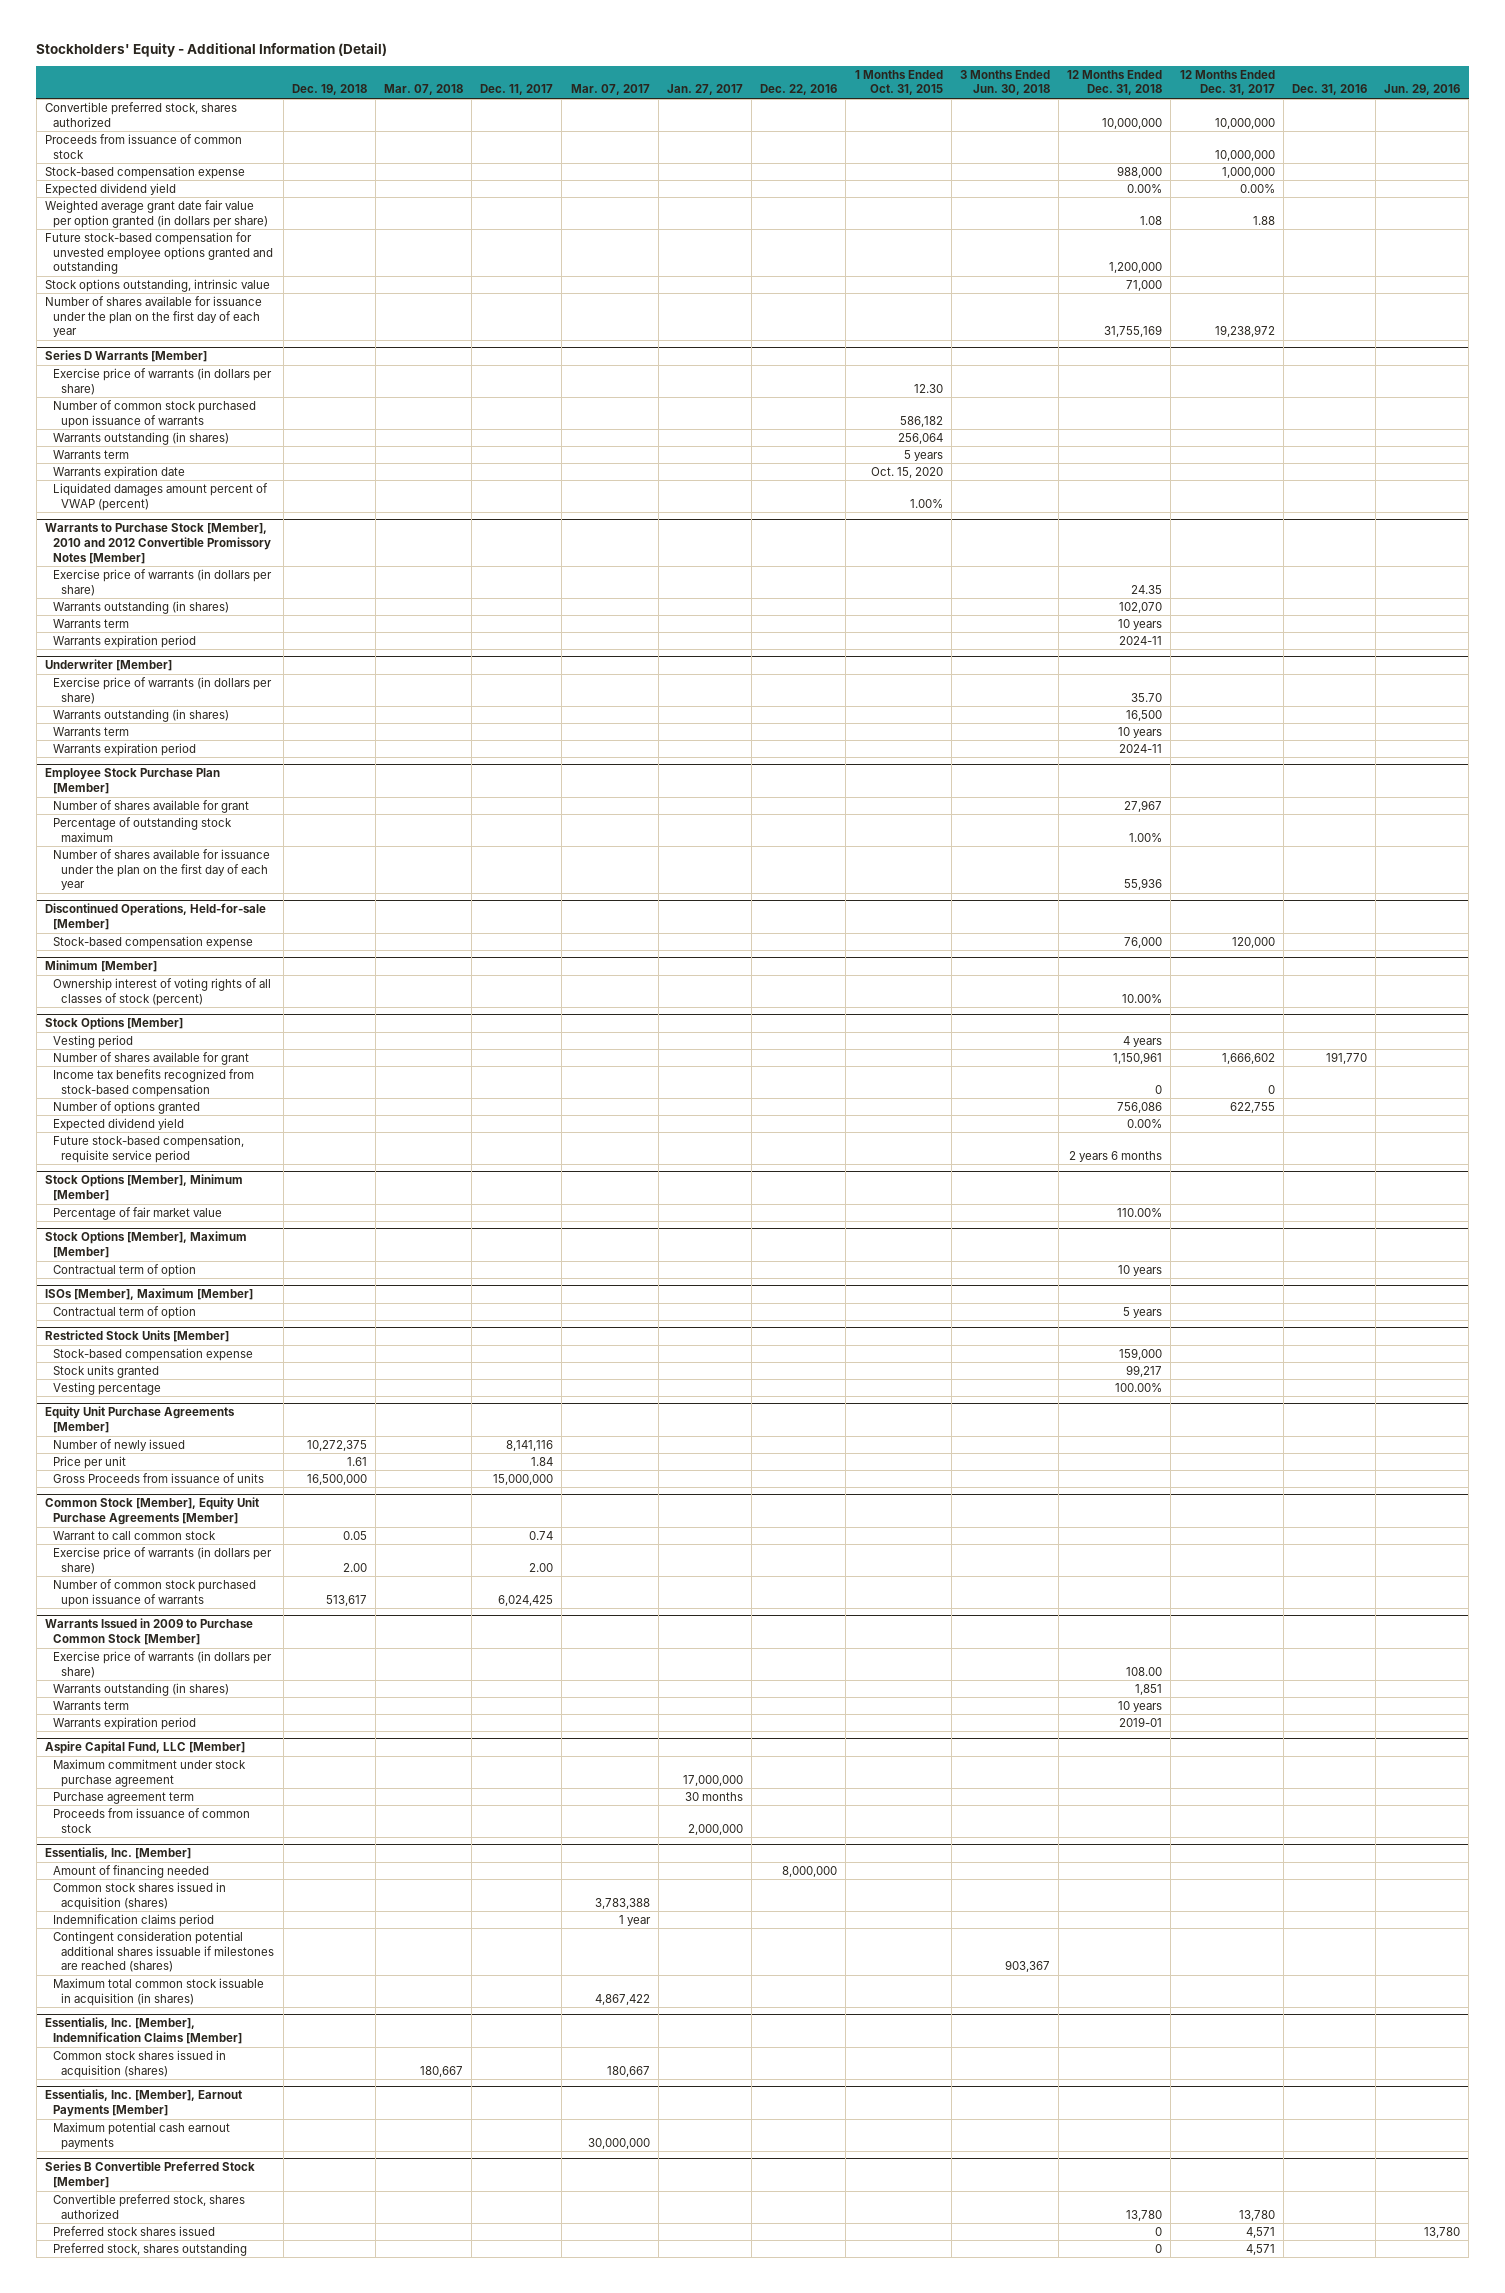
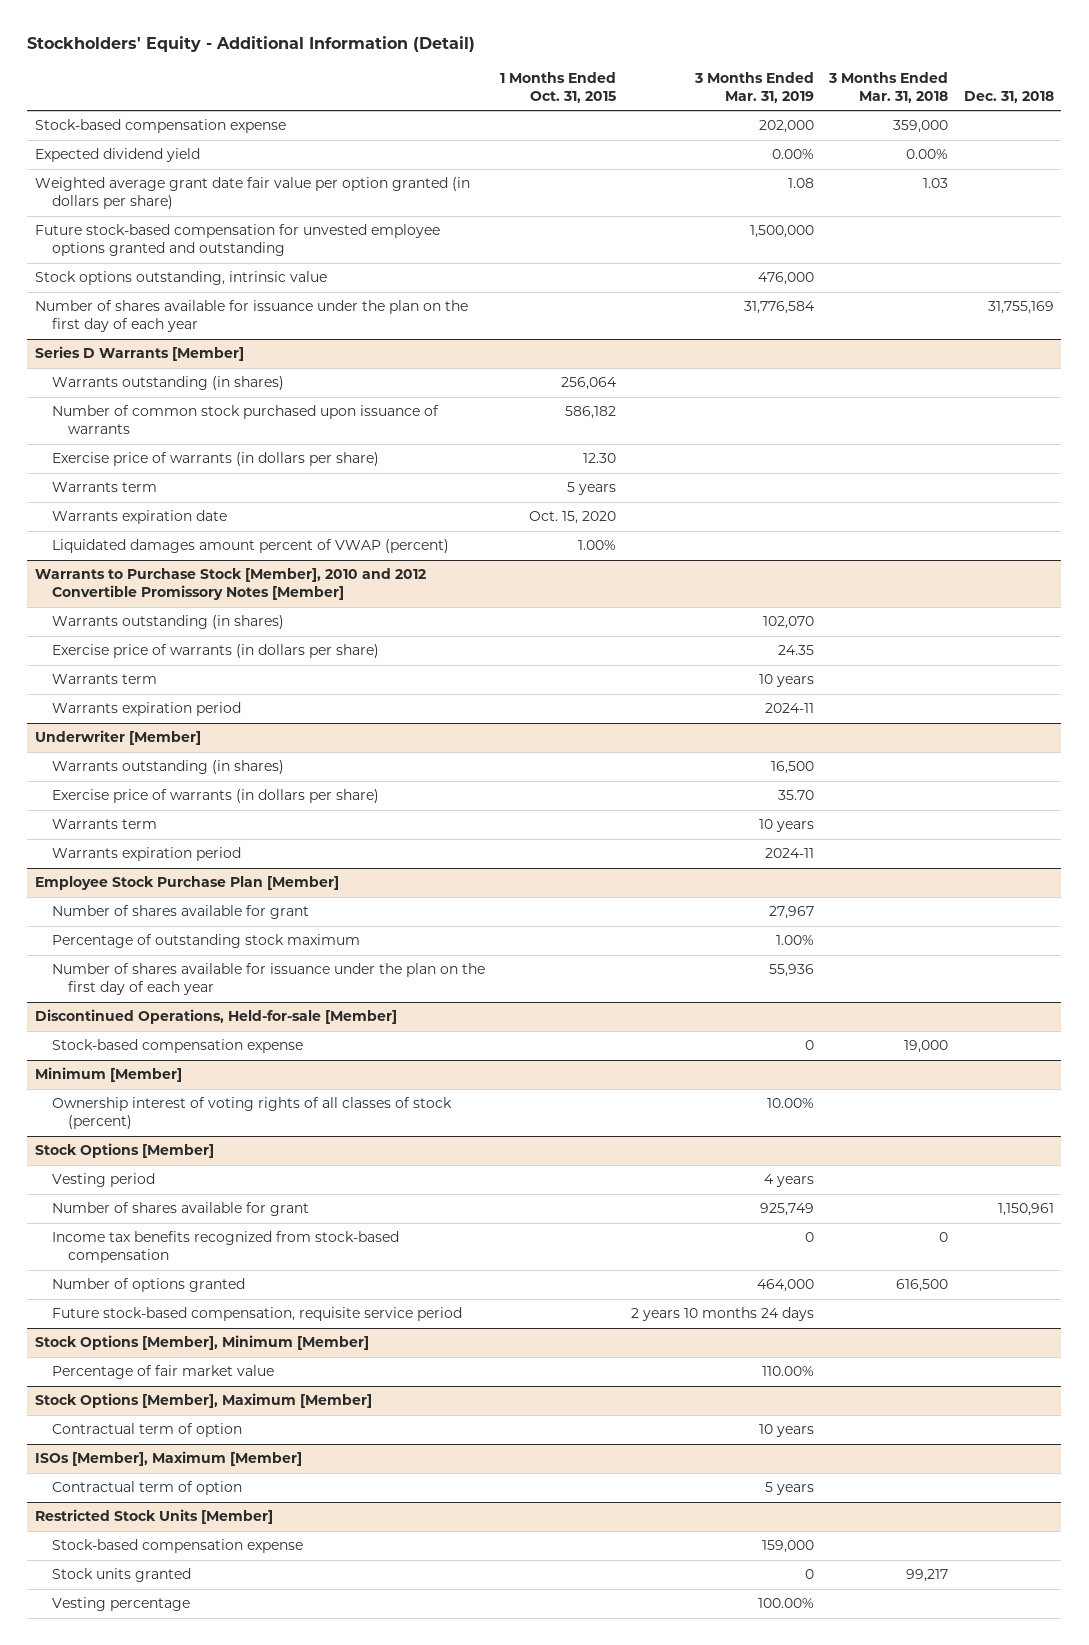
[291,84,367,96] Dec. 19, 2018 -> none
[384,84,464,96] Mar. 07, 2018 -> none
[480,84,554,96] Dec. 11, 2017 -> none
[570,84,650,96] Mar. 07, 2017 -> none
[666,84,743,96] Jan. 27, 2017 -> none
[760,84,838,96] Dec. 22, 2016 -> none
[959,69,1050,96] 3 Months Ended Jun. 30, 2018 -> none
[1067,69,1163,96] 12 Months Ended Dec. 31, 2018 -> none
[1179,69,1275,96] 12 Months Ended Dec. 31, 2017 -> none
[1291,84,1367,96] Dec. 31, 2016 -> none
[1384,84,1461,96] Jun. 29, 2016 -> none
none -> [694,71,815,103] 3 Months Ended Mar. 31, 2019
none -> [828,71,949,103] 3 Months Ended Mar. 31, 2018
none -> [963,90,1054,103] Dec. 31, 2018
[45,101,238,127] Convertible preferred stock, shares authorized -> none
[45,133,243,159] Proceeds from issuance of common stock -> none
[53,399,257,428] Number of common stock purchased upon issuance of warrants -> [51,405,439,435] Number of common stock purchased upon issuance of warrants
[53,367,273,395] Exercise price of warrants (in dollars per share) -> [51,452,379,467] Exercise price of warrants (in dollars per share)
[53,568,273,596] Exercise price of warrants (in dollars per share) -> [51,644,379,659] Exercise price of warrants (in dollars per share)
[53,676,273,704] Exercise price of warrants (in dollars per share) -> [51,789,379,804] Exercise price of warrants (in dollars per share)
[53,1117,185,1131] Expected dividend yield -> none
[45,1406,236,1434] Equity Unit Purchase Agreements [Member] -> none
[53,1438,186,1451] Number of newly issued -> none
[53,1455,127,1469] Price per unit -> none
[53,1472,265,1483] Gross Proceeds from issuance of units -> none
[45,1497,260,1526] Common Stock [Member], Equity Unit Purchase Agreements [Member] -> none
[53,1530,217,1540] Warrant to call common stock -> none
[53,1546,273,1574] Exercise price of warrants (in dollars per share) -> none
[53,1578,257,1607] Number of common stock purchased upon issuance of warrants -> none
[45,1618,254,1646] Warrants Issued in 2009 to Purchase Common Stock [Member] -> none
[53,1650,273,1678] Exercise price of warrants (in dollars per share) -> none
[53,1682,230,1696] Warrants outstanding (in shares) -> none
[53,1700,130,1710] Warrants term -> none
[53,1716,197,1730] Warrants expiration period -> none
[45,1741,246,1755] Aspire Capital Fund, LLC [Member] -> none
[53,1758,247,1787] Maximum commitment under stock purchase agreement -> none
[53,1791,195,1804] Purchase agreement term -> none
[53,1807,251,1833] Proceeds from issuance of common stock -> none
[45,1847,192,1860] Essentialis, Inc. [Member] -> none
[53,1864,210,1878] Amount of financing needed -> none
[53,1881,227,1910] Common stock shares issued in acquisition (shares) -> none
[53,1913,215,1927] Indemnification claims period -> none
[53,1930,275,1973] Contingent consideration potential additional shares issuable if milestones are reached (shares) -> none
[53,1977,265,2006] Maximum total common stock issuable in acquisition (in shares) -> none
[45,2017,243,2045] Essentialis, Inc. [Member], Indemnification Claims [Member] -> none
[53,2049,227,2078] Common stock shares issued in acquisition (shares) -> none
[45,2089,243,2118] Essentialis, Inc. [Member], Earnout Payments [Member] -> none
[53,2121,231,2150] Maximum potential cash earnout payments -> none
[45,2161,256,2189] Series B Convertible Preferred Stock [Member] -> none
[53,2193,246,2219] Convertible preferred stock, shares authorized -> none
[53,2225,216,2236] Preferred stock shares issued -> none
[53,2242,248,2256] Preferred stock, shares outstanding -> none

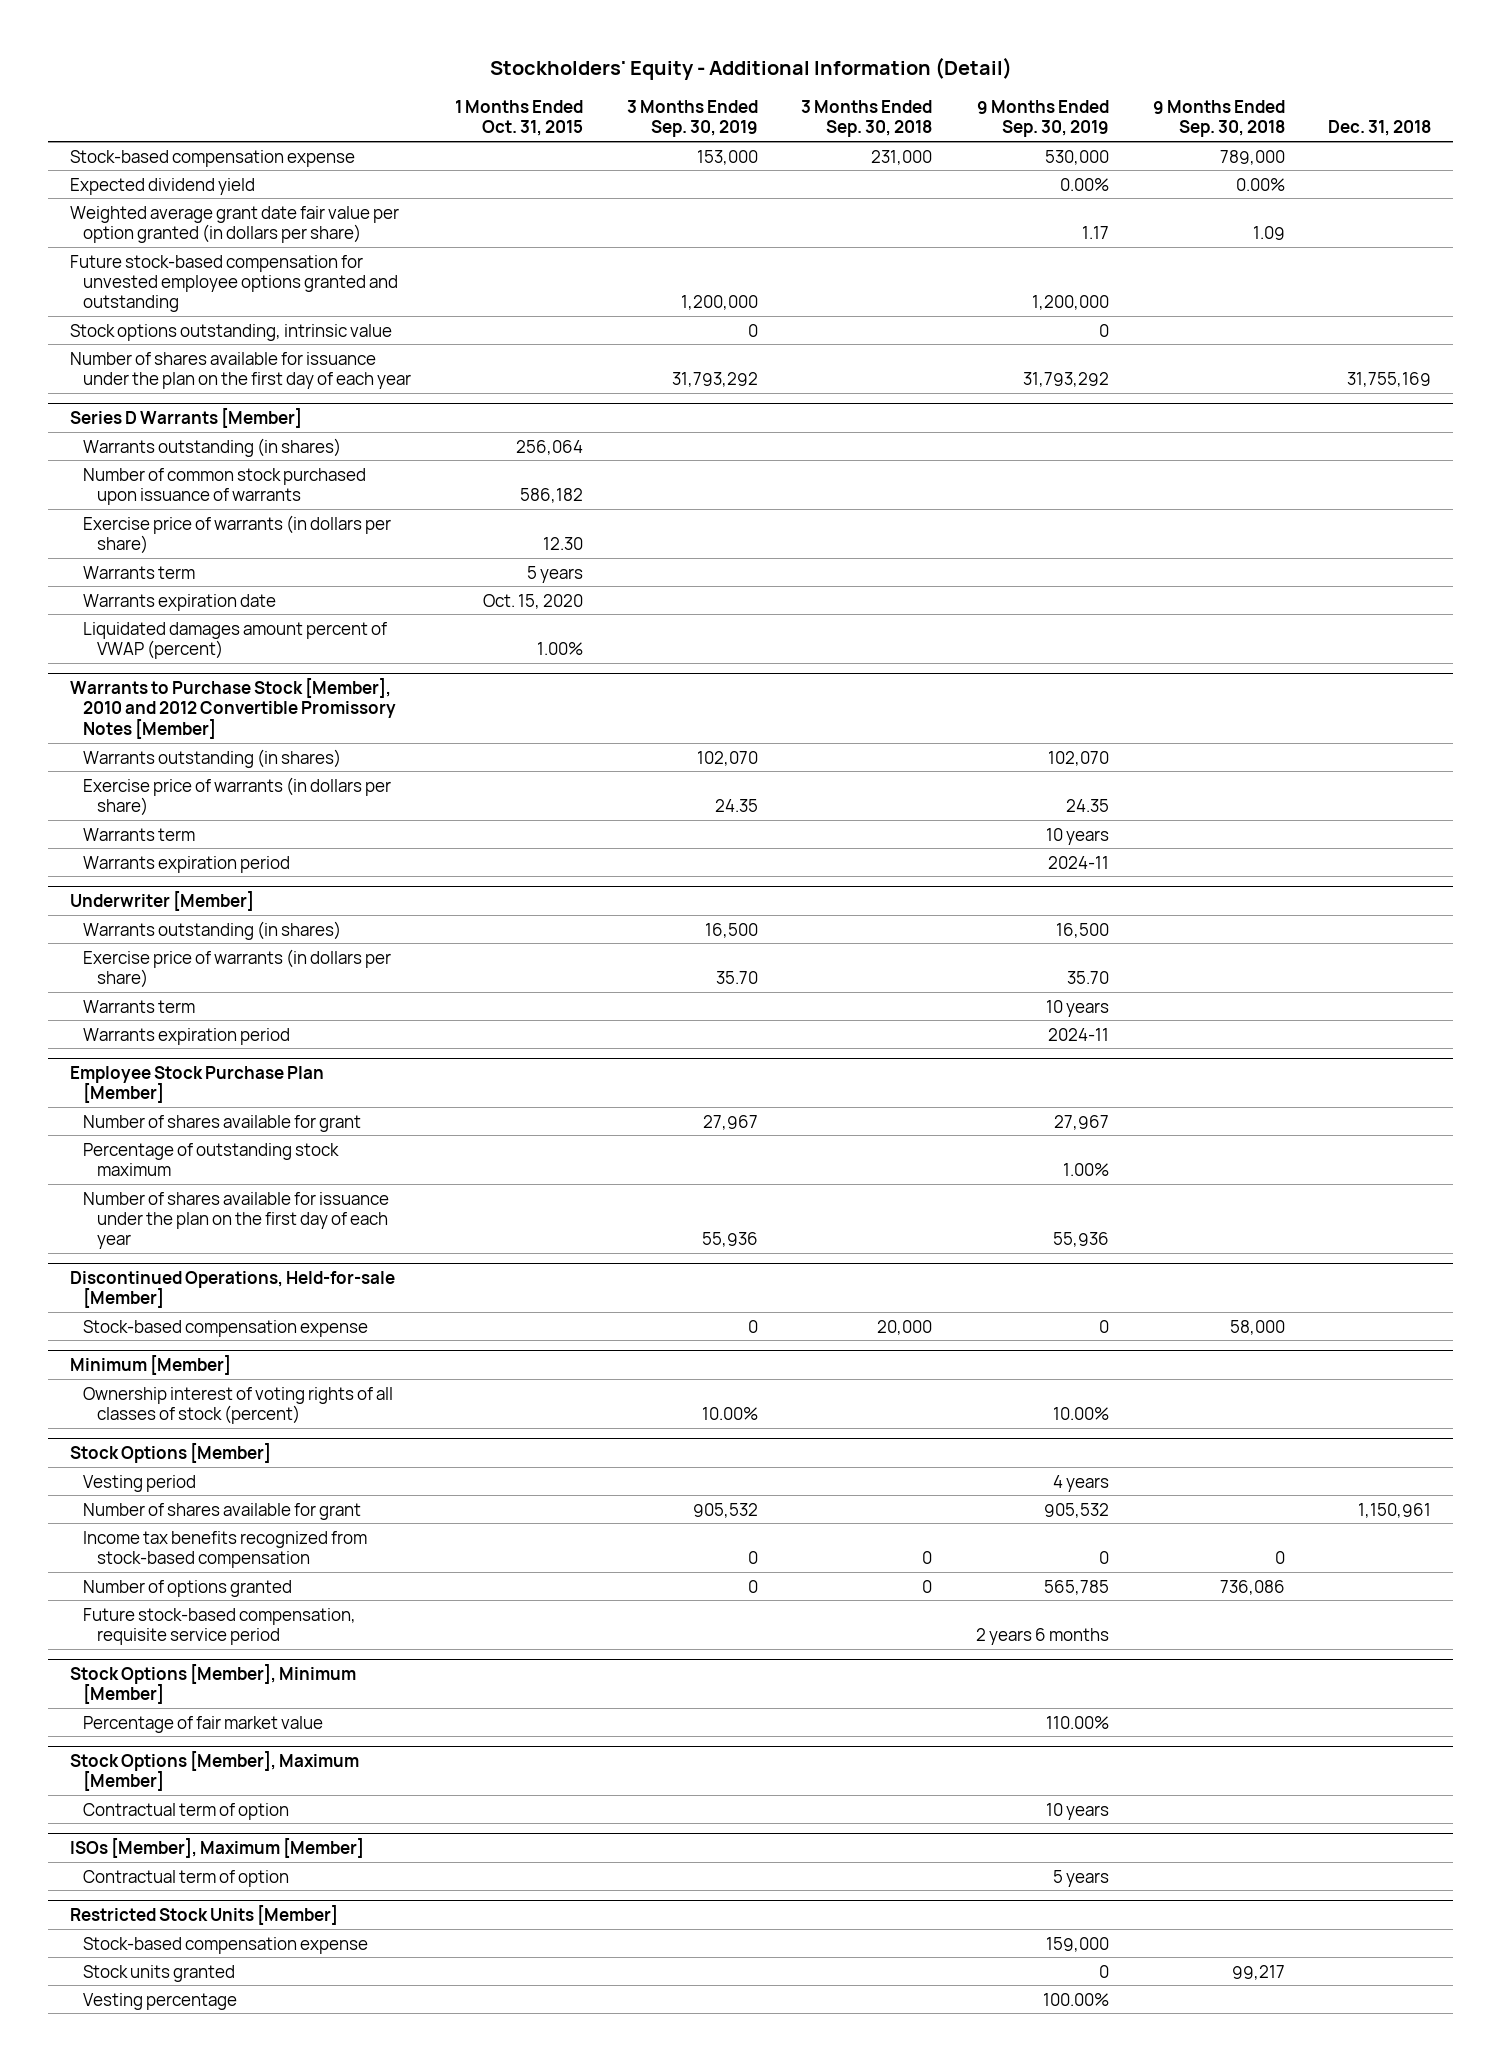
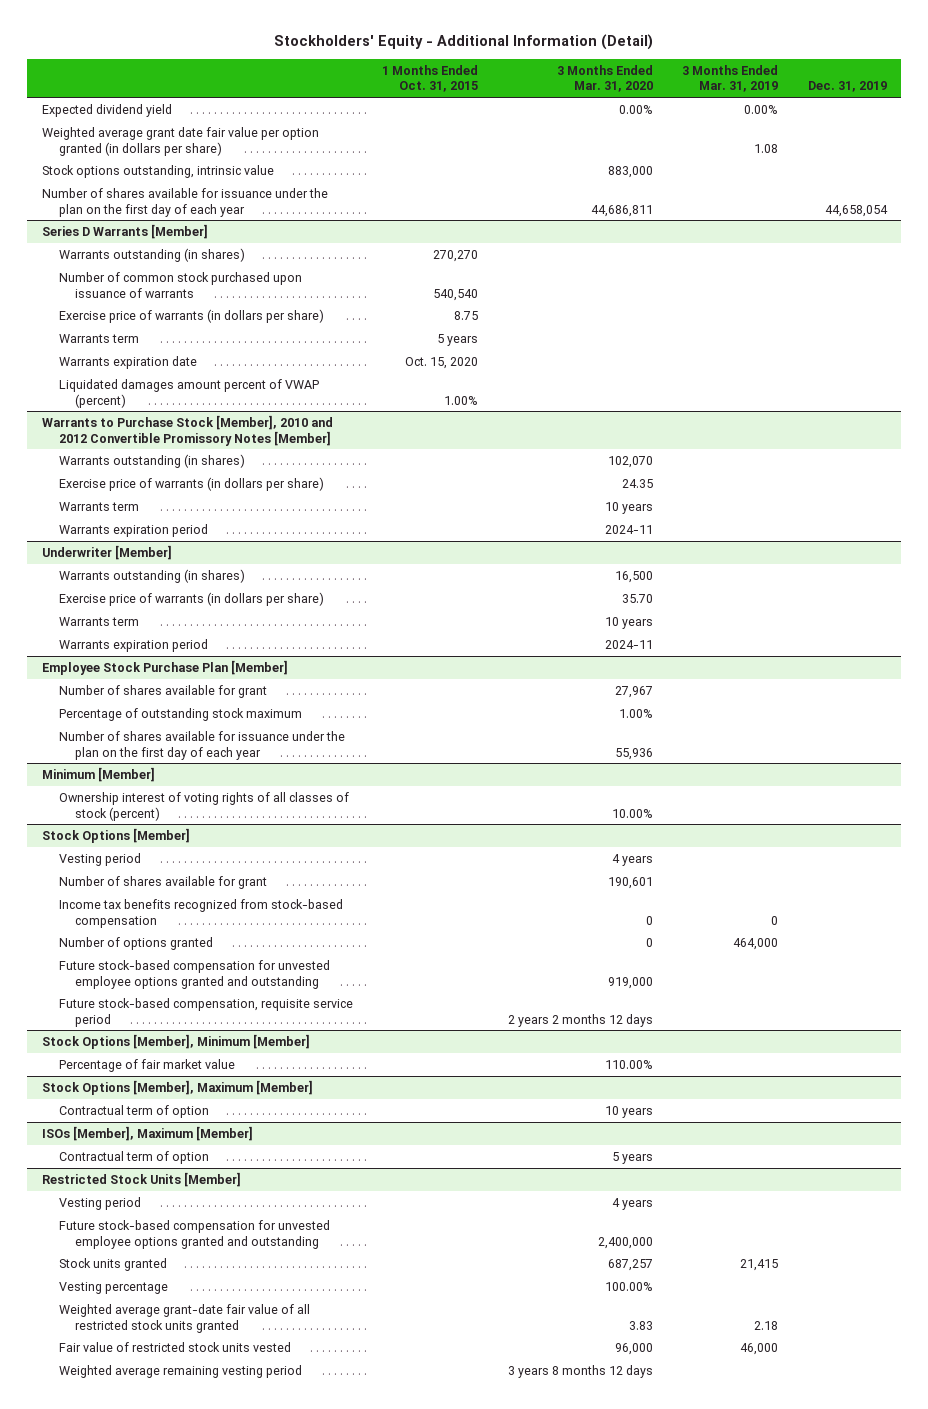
[626,99,758,138] 3 Months Ended Sep. 30, 2019 -> none
[801,99,933,138] 3 Months Ended Sep. 30, 2018 -> none
[977,99,1110,138] 9 Months Ended Sep. 30, 2019 -> none
[1152,99,1285,138] 9 Months Ended Sep. 30, 2018 -> none
[1328,120,1432,137] Dec. 31, 2018 -> none
none -> [556,64,653,93] 3 Months Ended Mar. 31, 2020
none -> [682,64,779,93] 3 Months Ended Mar. 31, 2019
none -> [807,81,887,93] Dec. 31, 2019
[70,149,356,167] Stock-based compensation expense -> none
[70,254,399,313] Future stock-based compensation for unvested employee options granted and outstanding -> none
[516,439,584,455] 256,064 -> [433,249,479,262] 270,270
[520,487,584,503] 586,182 -> [433,288,479,301] 540,540
[543,536,584,550] 12.30 -> [454,310,479,320] 8.75
[70,1270,396,1309] Discontinued Operations, Held-for-sale [Member] -> none
[83,1319,369,1337] Stock-based compensation expense -> none
none -> [58,959,330,989] Future stock-based compensation for unvested employee options granted and outstanding
[83,1936,369,1954] Stock-based compensation expense -> none
none -> [58,1196,141,1210] Vesting period
none -> [58,1219,330,1249] Future stock-based compensation for unvested employee options granted and outstanding
none -> [58,1303,310,1333] Weighted average grant-date fair value of all restricted stock units granted
none -> [58,1341,291,1352] Fair value of restricted stock units vested
none -> [58,1364,302,1378] Weighted average remaining vesting period

